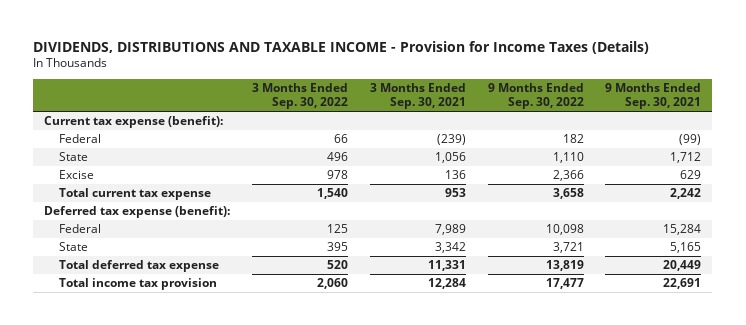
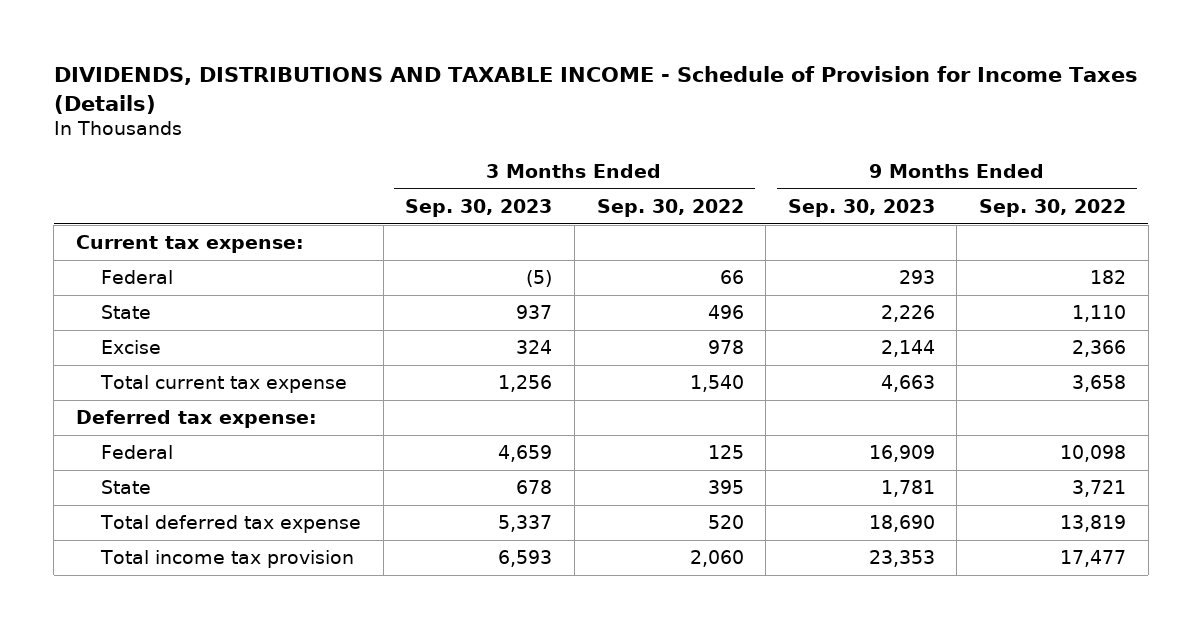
[33,40,650,54] DIVIDENDS, DISTRIBUTIONS AND TAXABLE INCOME - Provision for Income Taxes (Details) -> [53,66,1138,114] DIVIDENDS, DISTRIBUTIONS AND TAXABLE INCOME - Schedule of Provision for Income Taxes (Details)
[369,83,466,110] 3 Months Ended Sep. 30, 2021 -> none
[605,83,702,110] 9 Months Ended Sep. 30, 2021 -> none
none -> [405,198,553,217] Sep. 30, 2023
none -> [787,198,935,217] Sep. 30, 2023
[44,116,224,129] Current tax expense (benefit): -> [75,235,304,254] Current tax expense:
[44,206,231,219] Deferred tax expense (benefit): -> [75,410,317,429] Deferred tax expense:

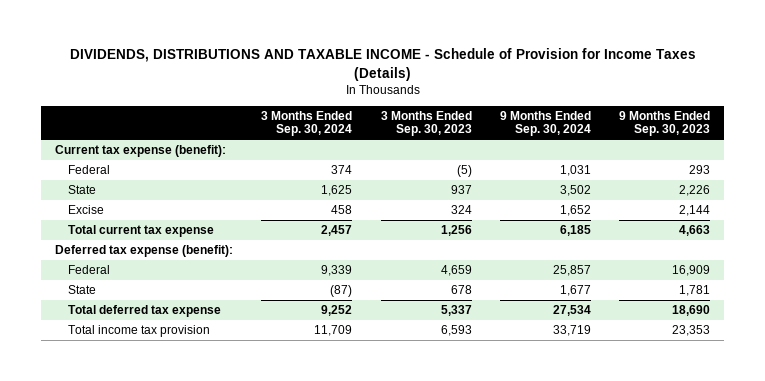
[596,198,744,217] Sep. 30, 2022 -> none
[979,198,1127,217] Sep. 30, 2022 -> none
none -> [261,110,353,137] 3 Months Ended Sep. 30, 2024
none -> [499,110,591,137] 9 Months Ended Sep. 30, 2024
[75,235,304,254] Current tax expense: -> [55,144,227,157] Current tax expense (benefit):
[75,410,317,429] Deferred tax expense: -> [55,244,234,257] Deferred tax expense (benefit):

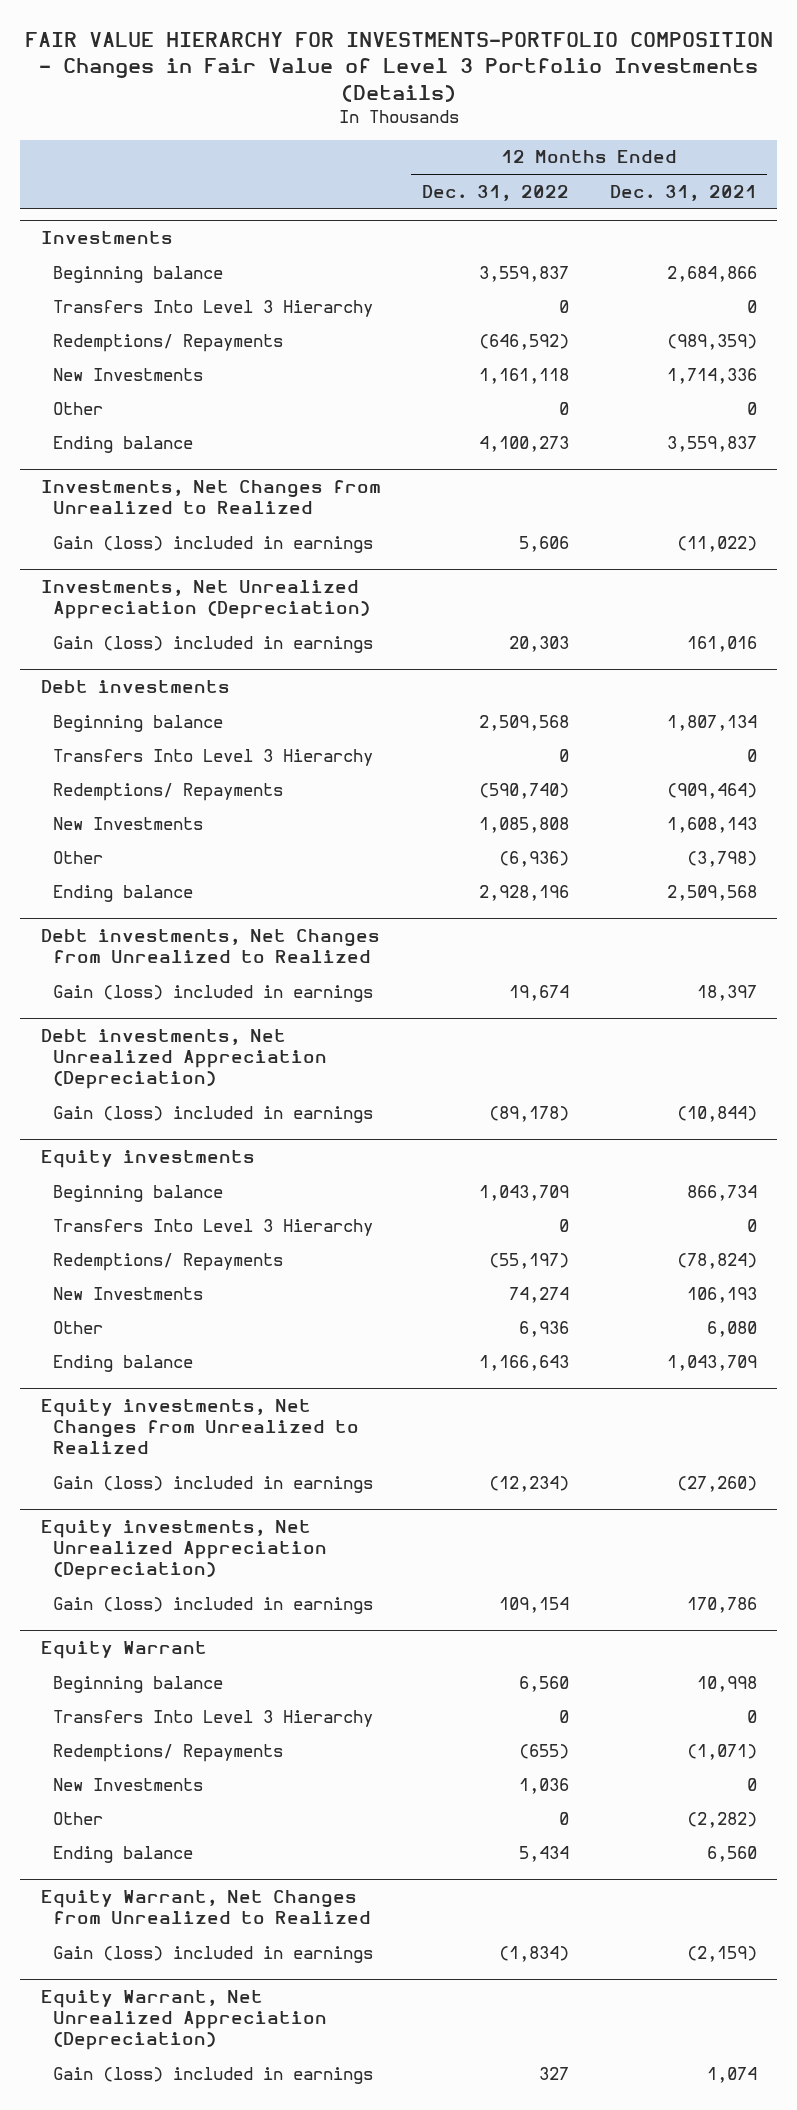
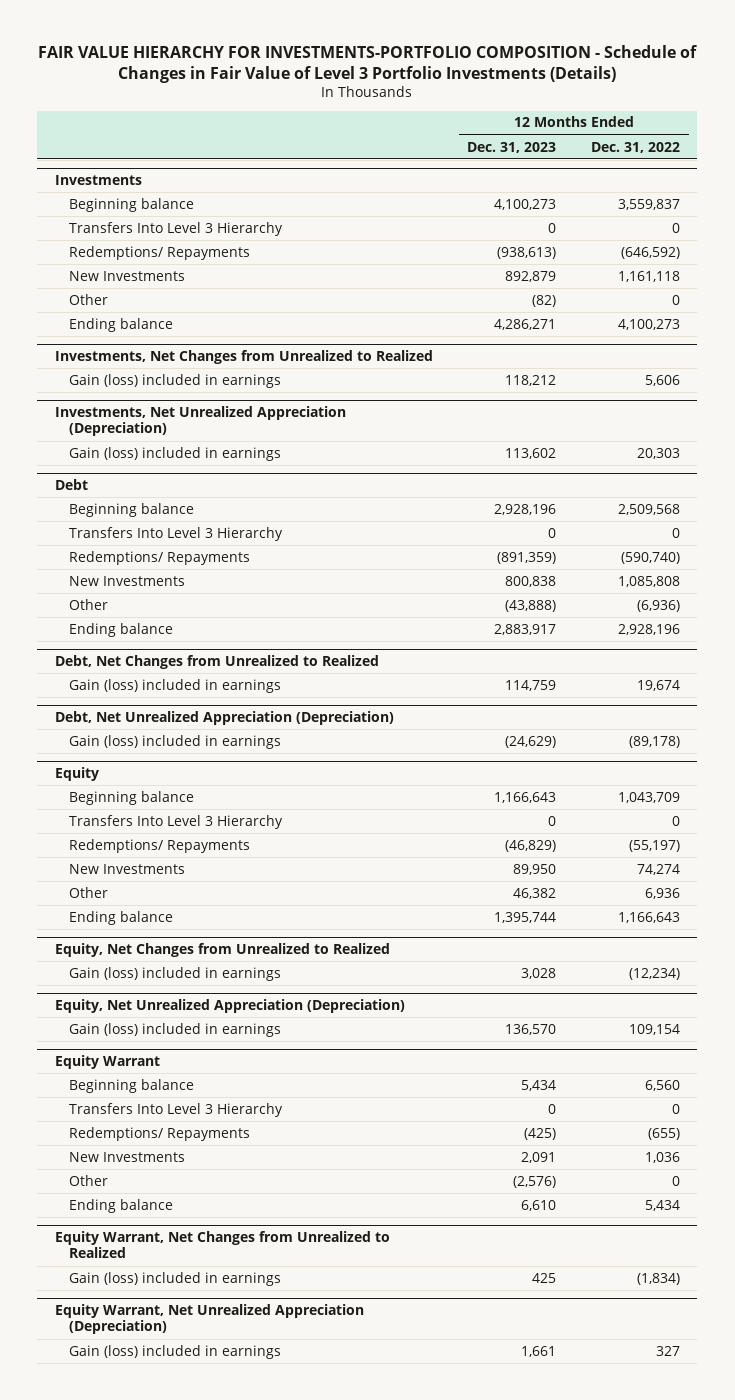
[24,31,773,102] FAIR VALUE HIERARCHY FOR INVESTMENTS-PORTFOLIO COMPOSITION - Changes in Fair Value of Level 3 Portfolio Investments (Details) -> [38,45,698,84] FAIR VALUE HIERARCHY FOR INVESTMENTS-PORTFOLIO COMPOSITION - Schedule of Changes in Fair Value of Level 3 Portfolio Investments (Details)
[609,184,757,201] Dec. 31, 2021 -> none
none -> [467,141,557,153] Dec. 31, 2023
[40,680,230,694] Debt investments -> [54,478,88,490] Debt
[40,929,380,964] Debt investments, Net Changes from Unrealized to Realized -> [54,654,379,669] Debt, Net Changes from Unrealized to Realized
[40,1029,328,1089] Debt investments, Net Unrealized Appreciation (Depreciation) -> [54,710,394,725] Debt, Net Unrealized Appreciation (Depreciation)
[40,1150,255,1169] Equity investments -> [54,766,99,781] Equity
[40,1399,360,1454] Equity investments, Net Changes from Unrealized to Realized -> [54,942,390,957] Equity, Net Changes from Unrealized to Realized
[40,1520,328,1580] Equity investments, Net Unrealized Appreciation (Depreciation) -> [54,998,405,1013] Equity, Net Unrealized Appreciation (Depreciation)

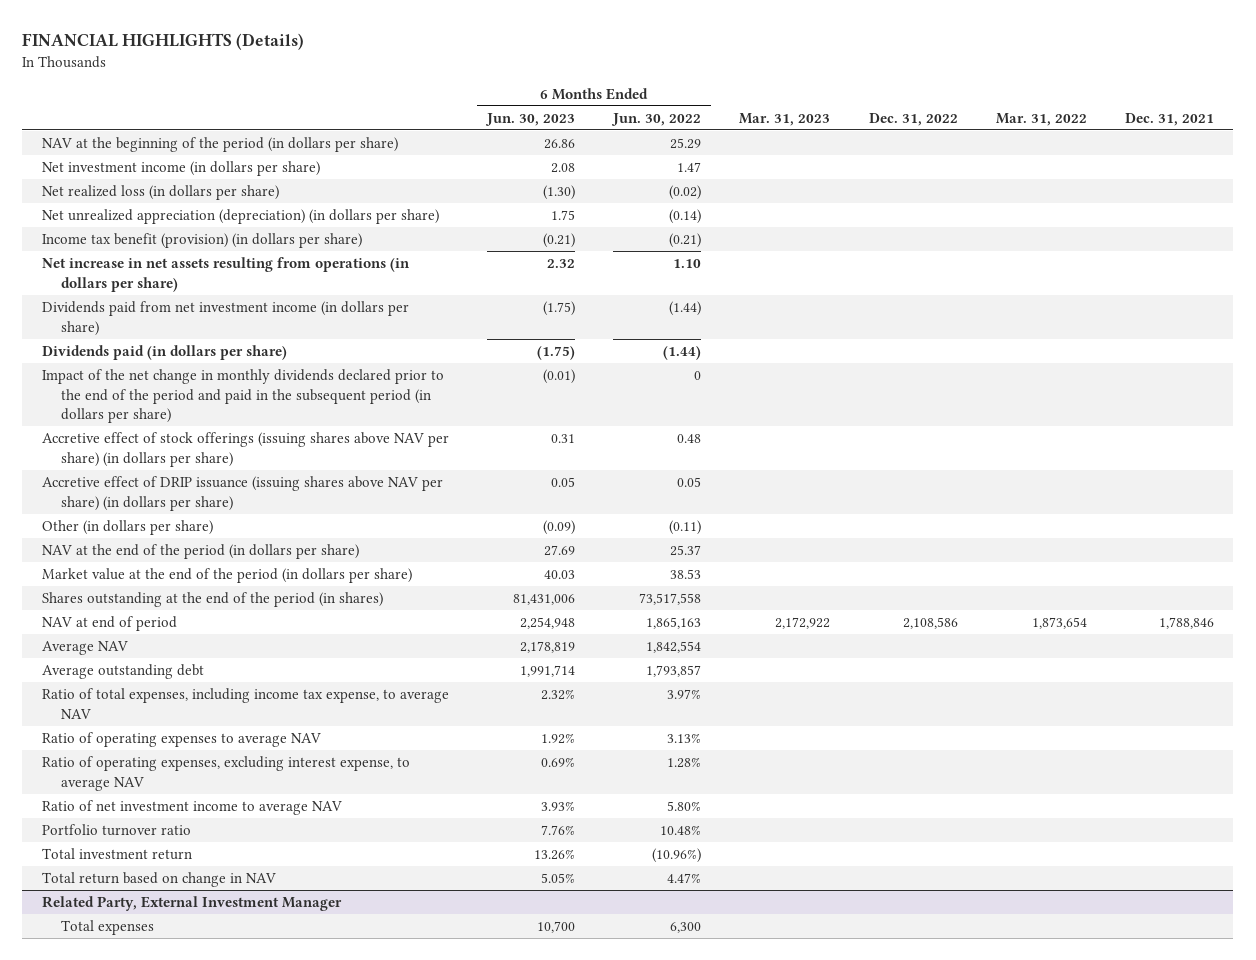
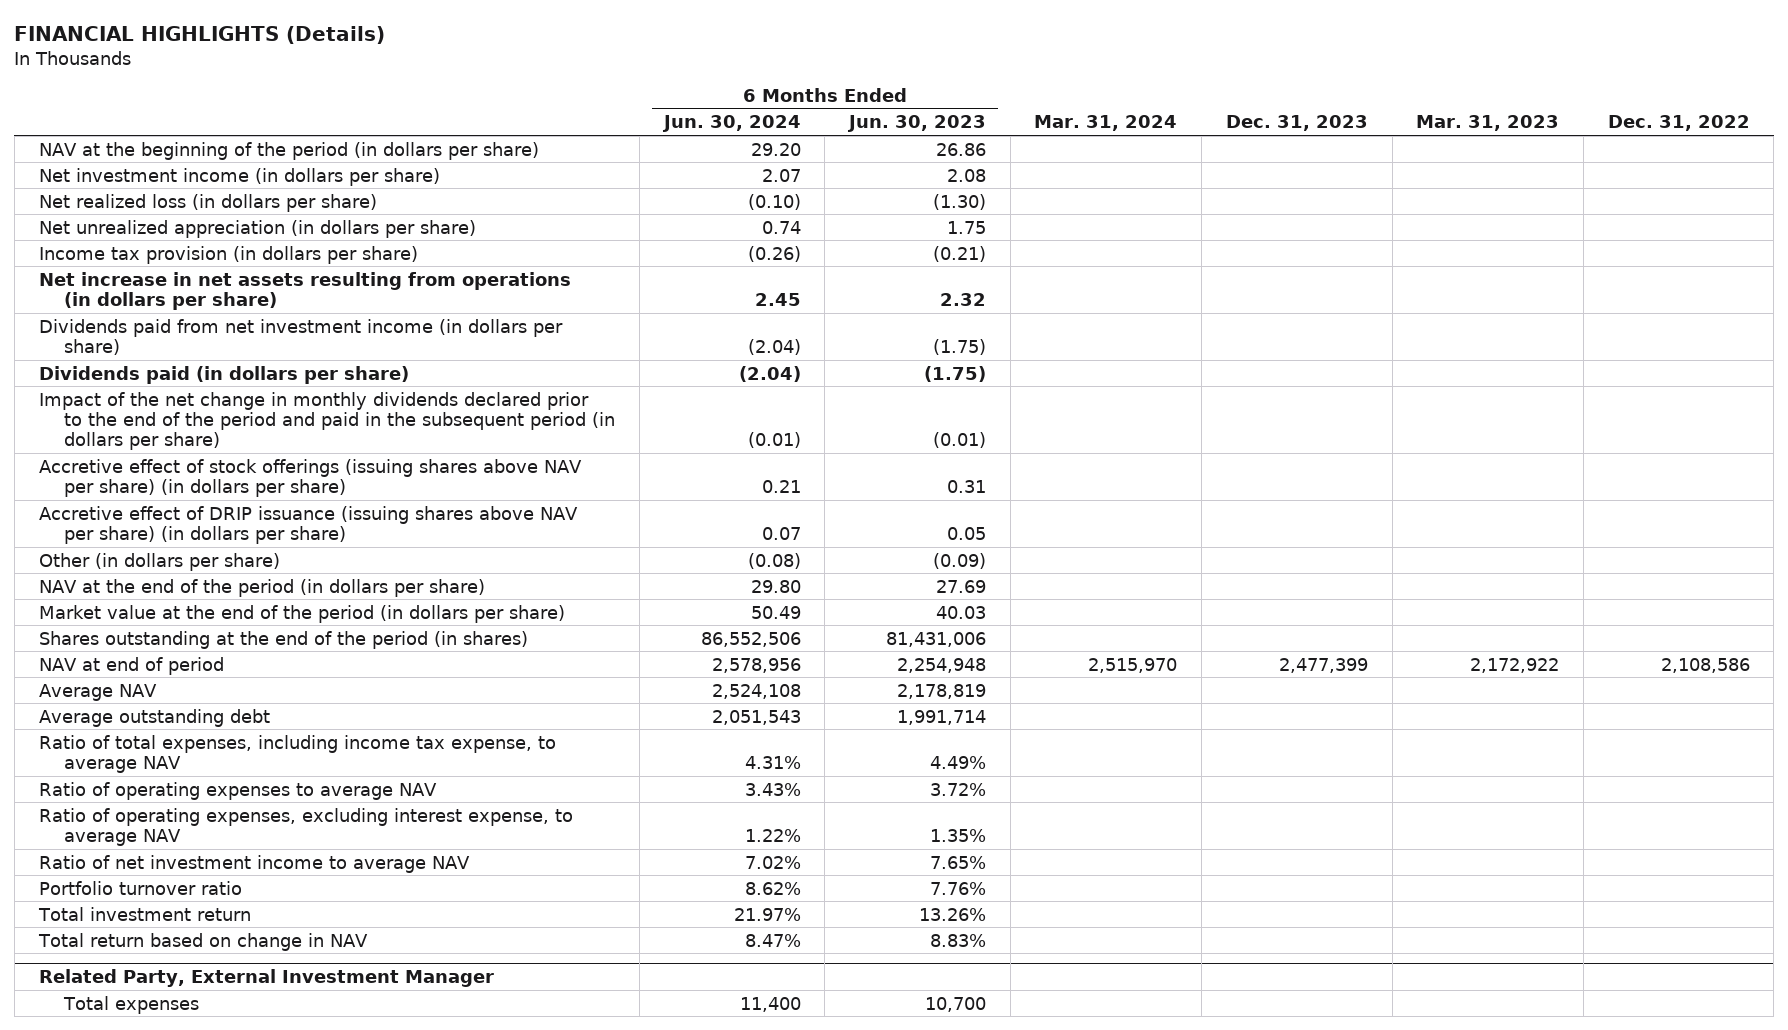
[611,112,702,126] Jun. 30, 2022 -> none
[995,112,1087,126] Mar. 31, 2022 -> none
[1125,112,1215,126] Dec. 31, 2021 -> none
none -> [661,115,801,133] Jun. 30, 2024
none -> [1034,115,1178,132] Mar. 31, 2024
none -> [1225,115,1368,132] Dec. 31, 2023
[41,208,439,224] Net unrealized appreciation (depreciation) (in dollars per share) -> [38,219,476,238] Net unrealized appreciation (in dollars per share)
[41,232,362,248] Income tax benefit (provision) (in dollars per share) -> [38,245,418,264] Income tax provision (in dollars per share)
[540,688,575,700] 2.32% -> [930,755,987,769] 4.49%
[540,732,575,744] 1.92% -> [930,782,987,796] 3.72%
[540,756,575,767] 0.69% -> [930,828,987,842] 1.35%
[540,800,575,811] 3.93% -> [930,855,987,869] 7.65%
[540,872,575,883] 5.05% -> [930,933,987,947] 8.83%

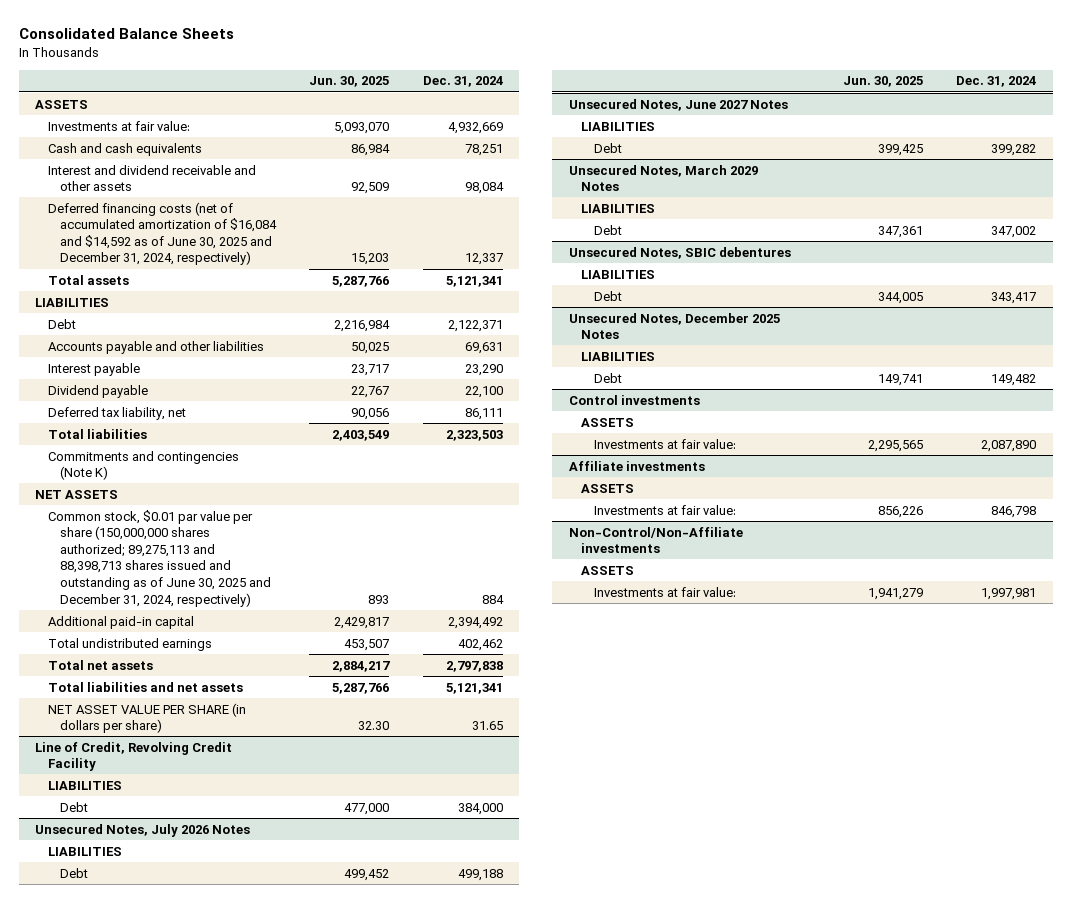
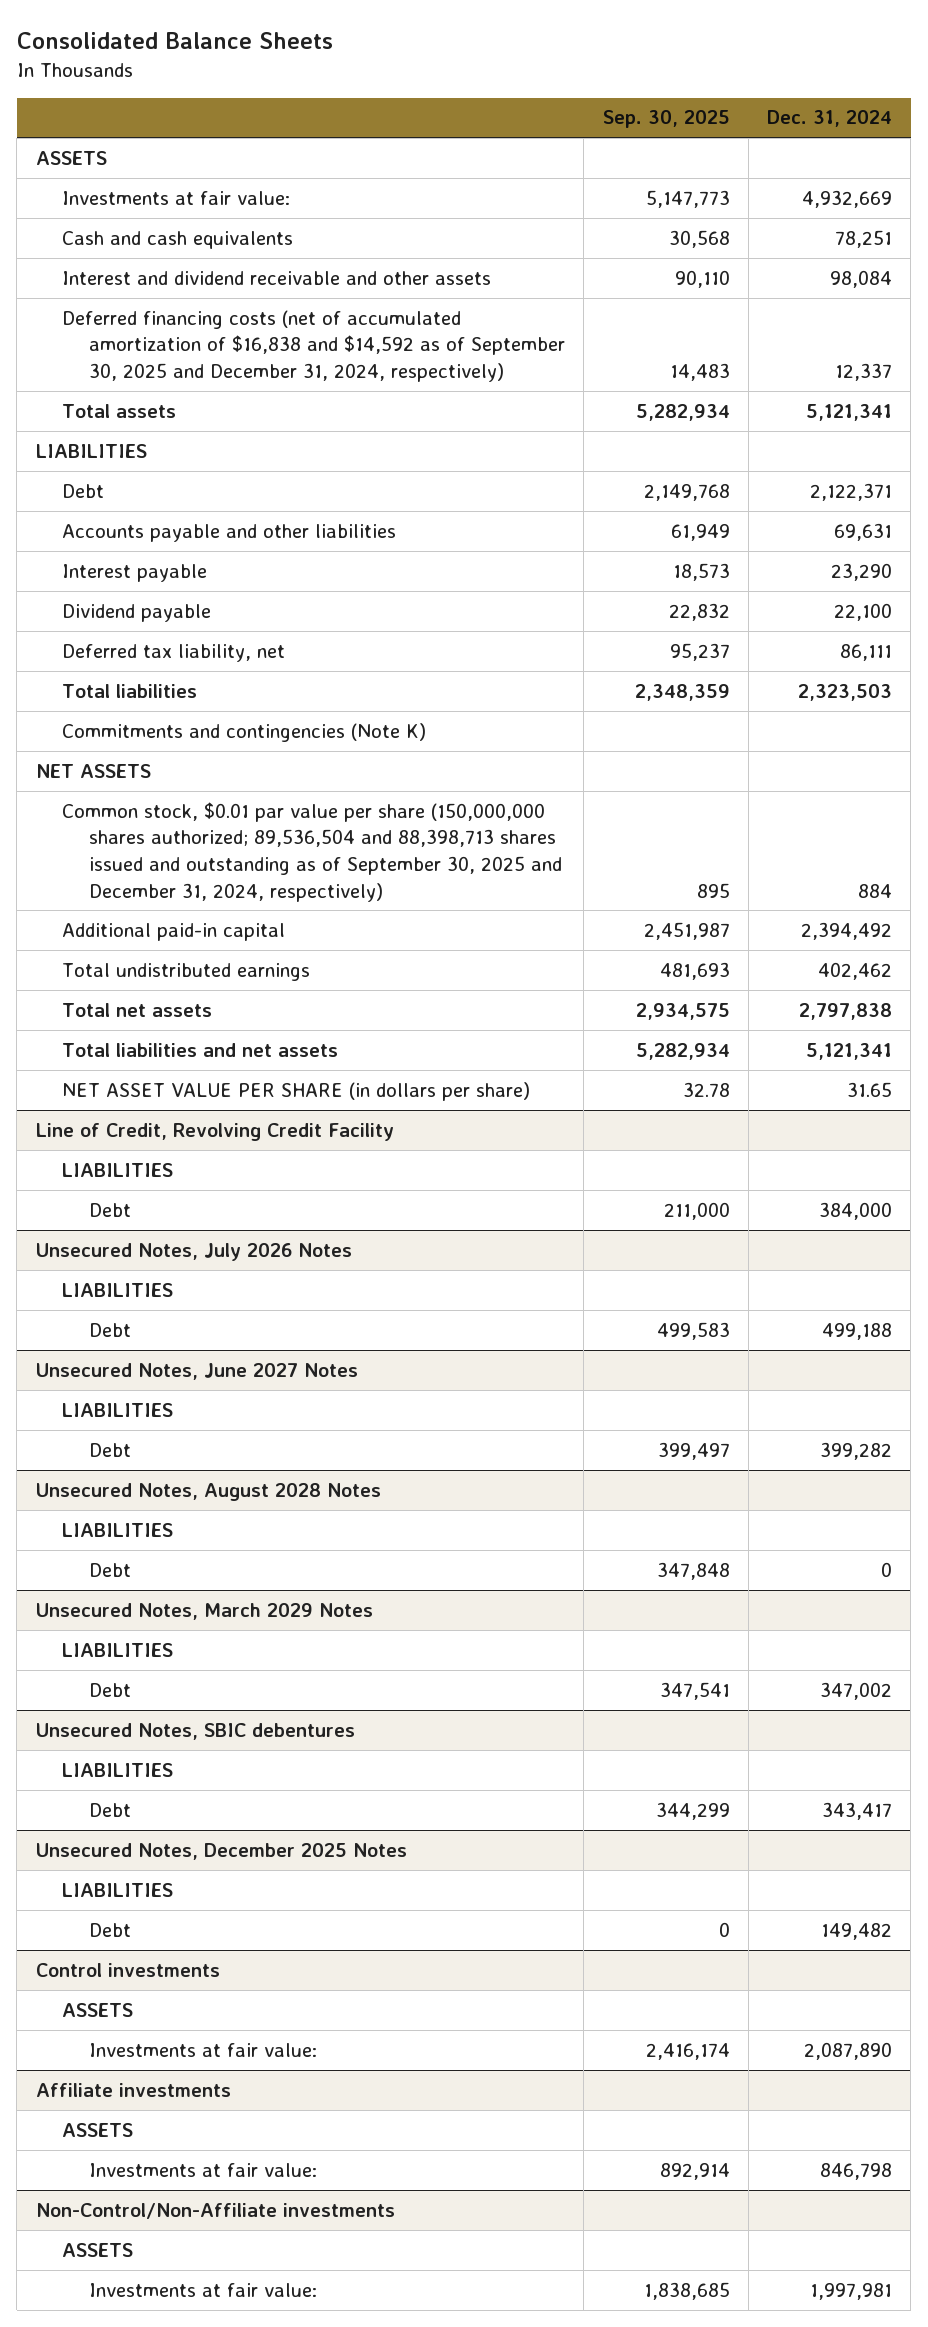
[309,76,390,88] Jun. 30, 2025 -> none
none -> [602,110,730,129] Sep. 30, 2025
[47,201,278,266] Deferred financing costs (net of accumulated amortization of $16,084 and $14,592 as of June 30, 2025 and December 31, 2024, respectively) -> [62,309,566,382] Deferred financing costs (net of accumulated amortization of $16,838 and $14,592 as of September 30, 2025 and December 31, 2024, respectively)
[47,509,272,607] Common stock, $0.01 par value per share (150,000,000 shares authorized; 89,275,113 and 88,398,713 shares issued and outstanding as of June 30, 2025 and December 31, 2024, respectively) -> [62,801,563,902] Common stock, $0.01 par value per share (150,000,000 shares authorized; 89,536,504 and 88,398,713 shares issued and outstanding as of September 30, 2025 and December 31, 2024, respectively)
none -> [35,1482,381,1501] Unsecured Notes, August 2028 Notes
none -> [62,1522,174,1537] LIABILITIES
none -> [89,1562,132,1577] Debt

